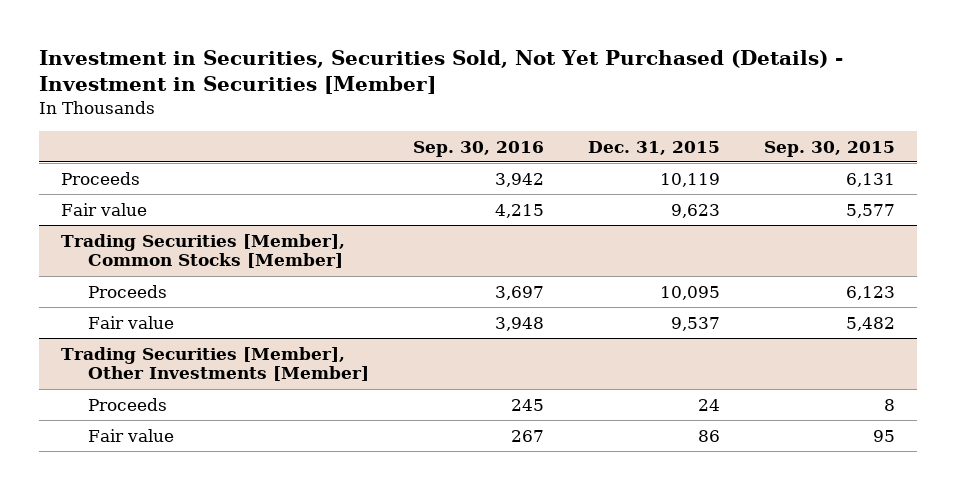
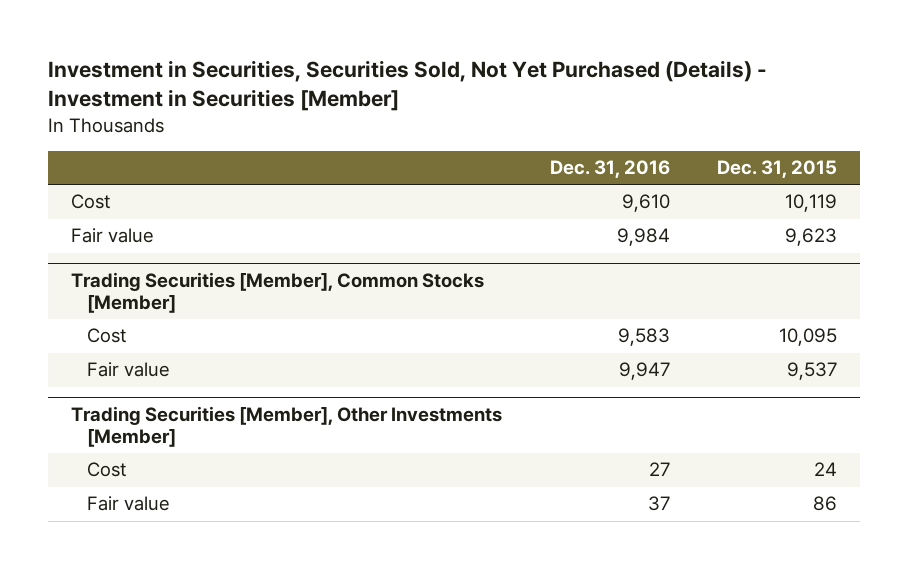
[412,140,544,157] Sep. 30, 2016 -> none
[763,140,895,157] Sep. 30, 2015 -> none
none -> [549,160,670,179] Dec. 31, 2016
[61,171,141,185] Proceeds -> [71,194,111,210] Cost
[87,284,167,298] Proceeds -> [86,328,126,344] Cost
[87,397,167,411] Proceeds -> [86,462,126,478] Cost

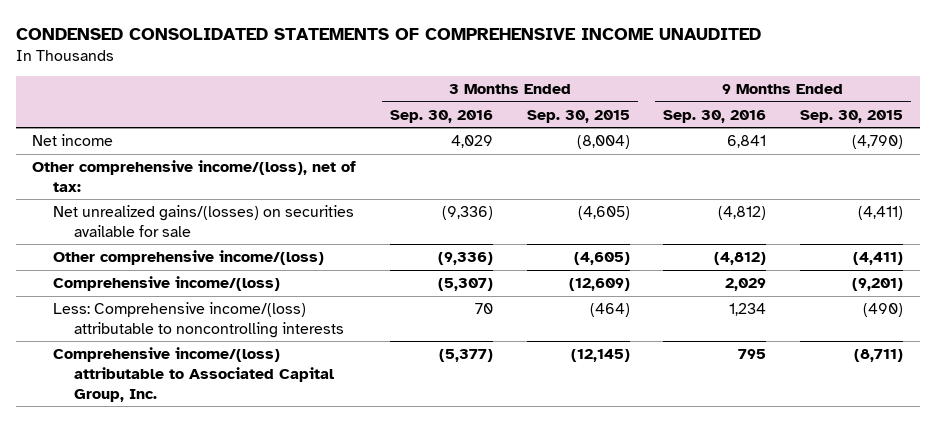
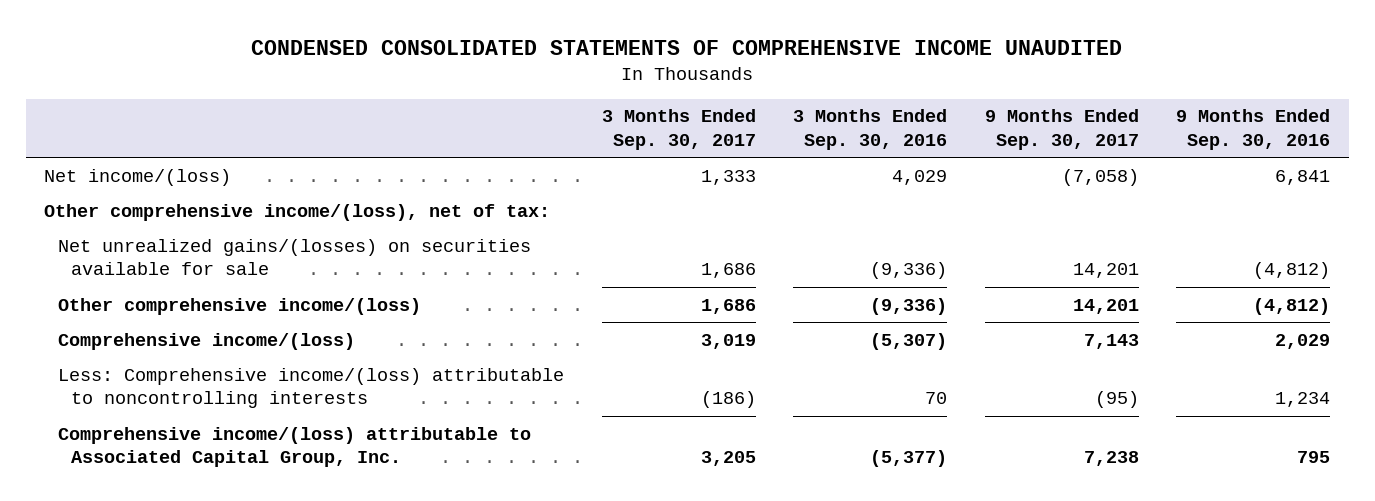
[526,109,630,123] Sep. 30, 2015 -> none
[799,109,903,123] Sep. 30, 2015 -> none
none -> [601,109,756,151] 3 Months Ended Sep. 30, 2017
none -> [984,109,1139,151] 9 Months Ended Sep. 30, 2017
[32,134,114,147] Net income -> [44,168,232,186] Net income/(loss)

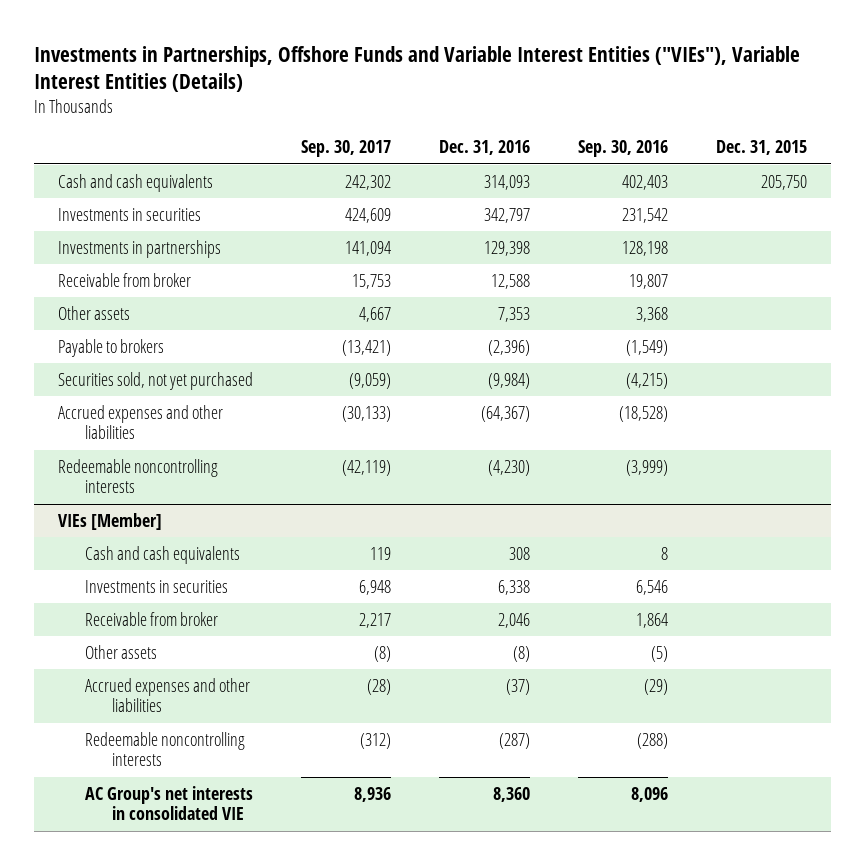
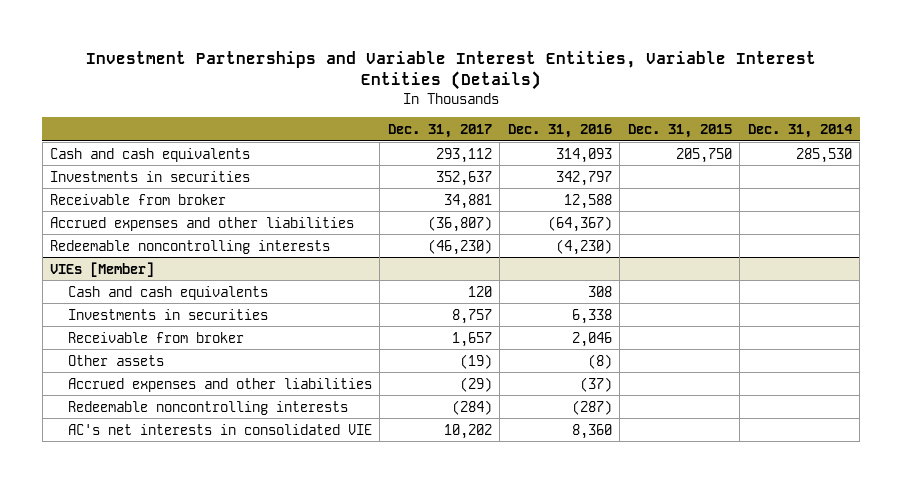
[34,45,801,93] Investments in Partnerships, Offshore Funds and Variable Interest Entities ("VIEs"), Variable Interest Entities (Details) -> [85,50,816,90] Investment Partnerships and Variable Interest Entities, Variable Interest Entities (Details)
[301,140,392,158] Sep. 30, 2017 -> none
[578,140,669,158] Sep. 30, 2016 -> none
none -> [387,123,492,138] Dec. 31, 2017
none -> [747,123,853,138] Dec. 31, 2014
[58,239,222,258] Investments in partnerships -> none
[58,305,131,320] Other assets -> none
[58,338,165,357] Payable to brokers -> none
[58,371,254,390] Securities sold, not yet purchased -> none
[85,785,254,821] AC Group's net interests in consolidated VIE -> [67,423,372,435] AC's net interests in consolidated VIE

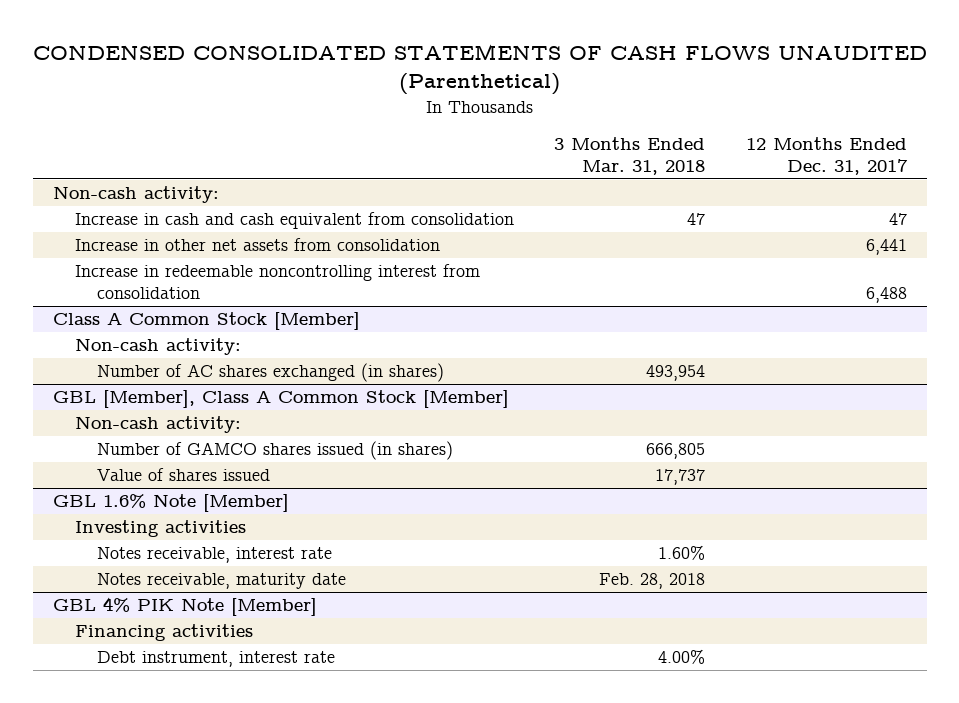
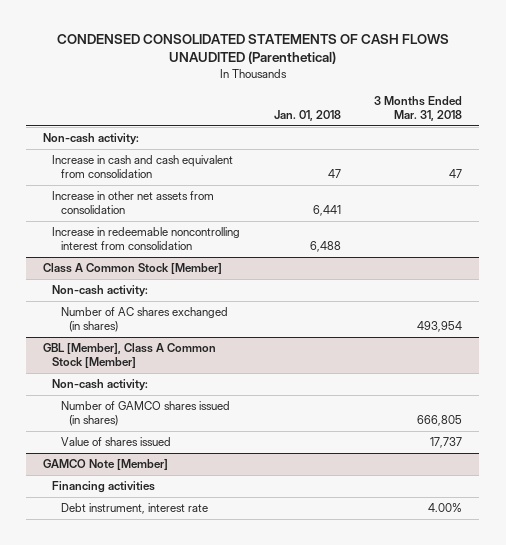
[745,136,908,175] 12 Months Ended Dec. 31, 2017 -> none
none -> [273,109,341,121] Jan. 01, 2018
[52,494,289,513] GBL 1.6% Note [Member] -> none
[74,520,246,538] Investing activities -> none
[96,547,332,564] Notes receivable, interest rate -> none
[96,573,346,590] Notes receivable, maturity date -> none
[52,597,317,617] GBL 4% PIK Note [Member] -> [43,459,169,471] GAMCO Note [Member]

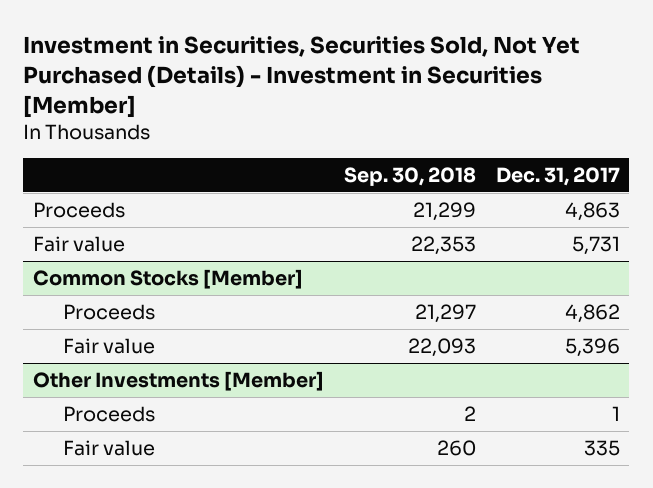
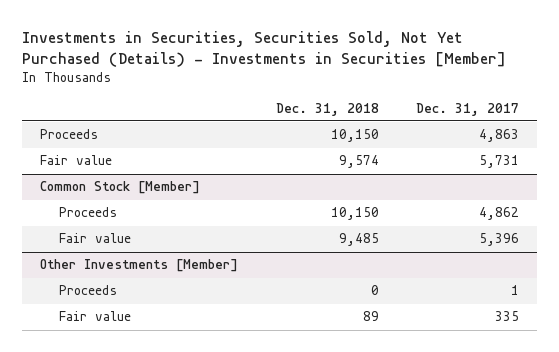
[23,36,581,118] Investment in Securities, Securities Sold, Not Yet Purchased (Details) - Investment in Securities [Member] -> [21,30,506,67] Investments in Securities, Securities Sold, Not Yet Purchased (Details) - Investments in Securities [Member]
[343,166,476,186] Sep. 30, 2018 -> none
none -> [275,102,379,116] Dec. 31, 2018
[33,268,304,289] Common Stocks [Member] -> [40,181,201,195] Common Stock [Member]

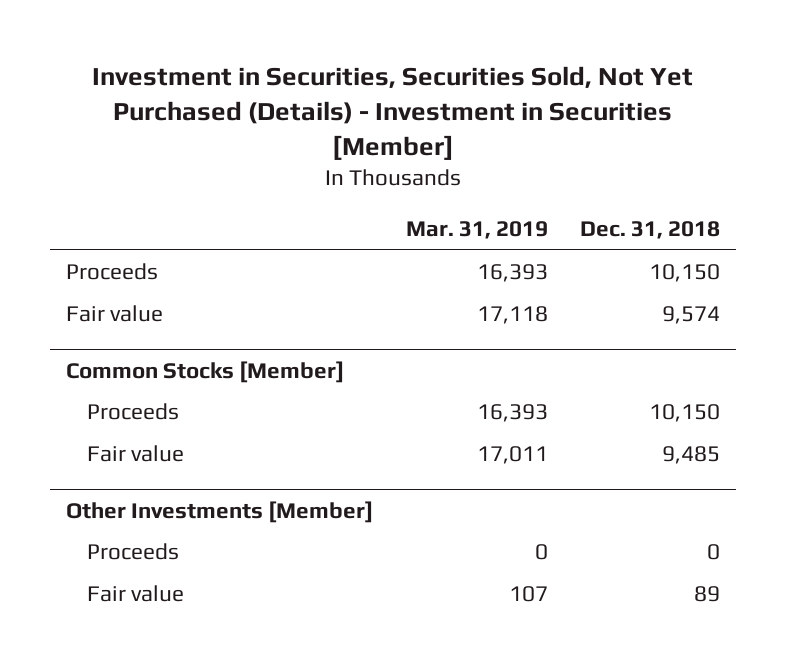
[21,30,506,67] Investments in Securities, Securities Sold, Not Yet Purchased (Details) - Investments in Securities [Member] -> [92,65,694,160] Investment in Securities, Securities Sold, Not Yet Purchased (Details) - Investment in Securities [Member]
[415,102,519,116] Dec. 31, 2017 -> none
none -> [405,221,548,240] Mar. 31, 2019
[40,181,201,195] Common Stock [Member] -> [66,360,345,383] Common Stocks [Member]

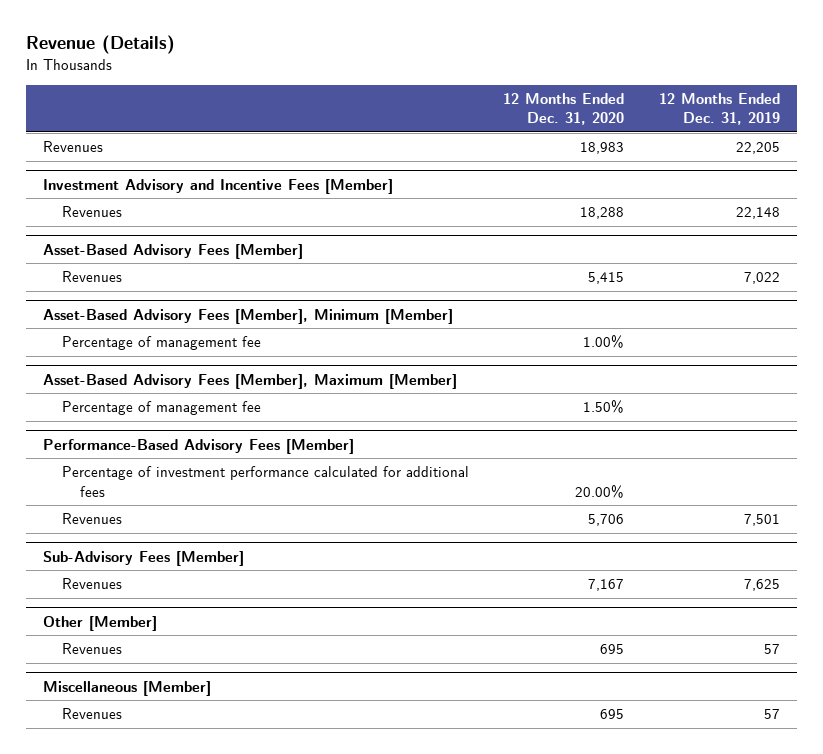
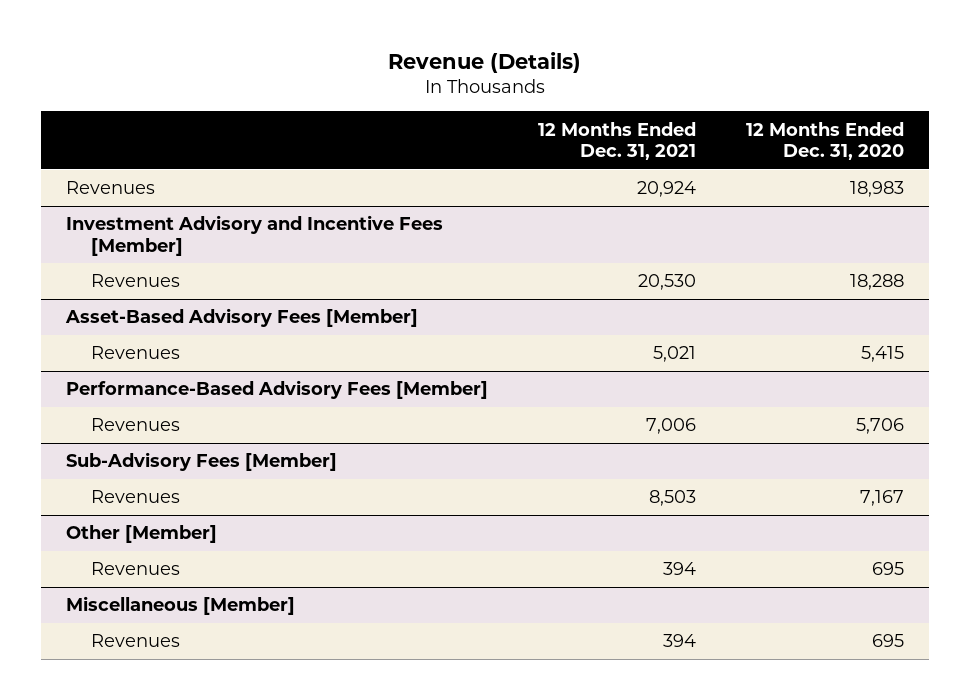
[659,92,781,126] 12 Months Ended Dec. 31, 2019 -> none
none -> [537,121,696,161] 12 Months Ended Dec. 31, 2021
[43,308,454,324] Asset-Based Advisory Fees [Member], Minimum [Member] -> none
[61,336,261,351] Percentage of management fee -> none
[43,373,458,389] Asset-Based Advisory Fees [Member], Maximum [Member] -> none
[61,401,261,416] Percentage of management fee -> none
[61,466,469,497] Percentage of investment performance calculated for additional fees -> none

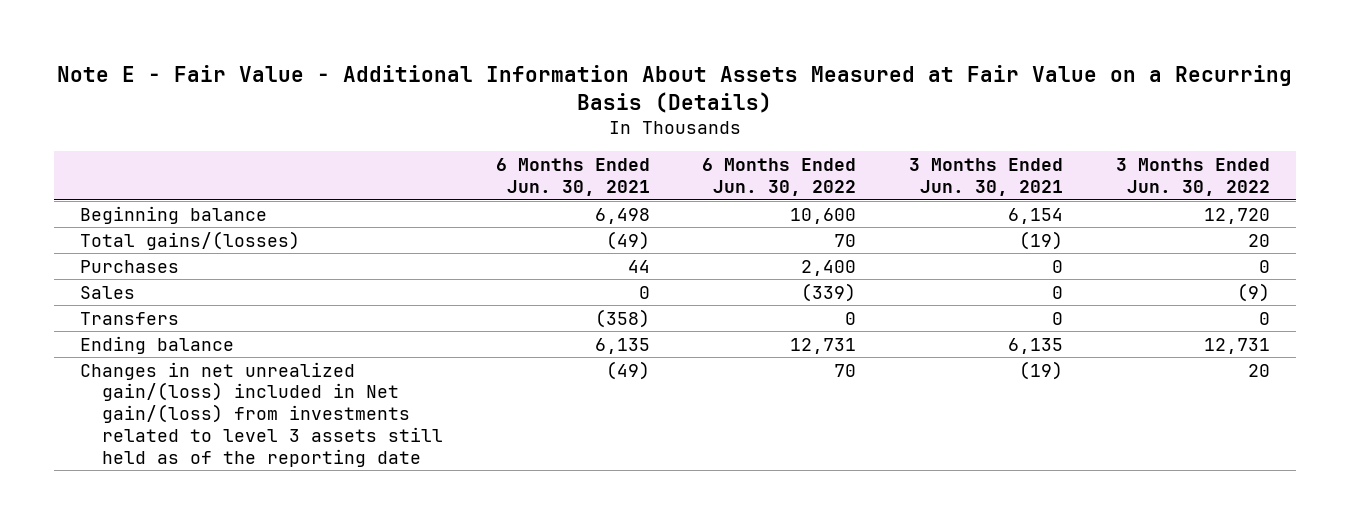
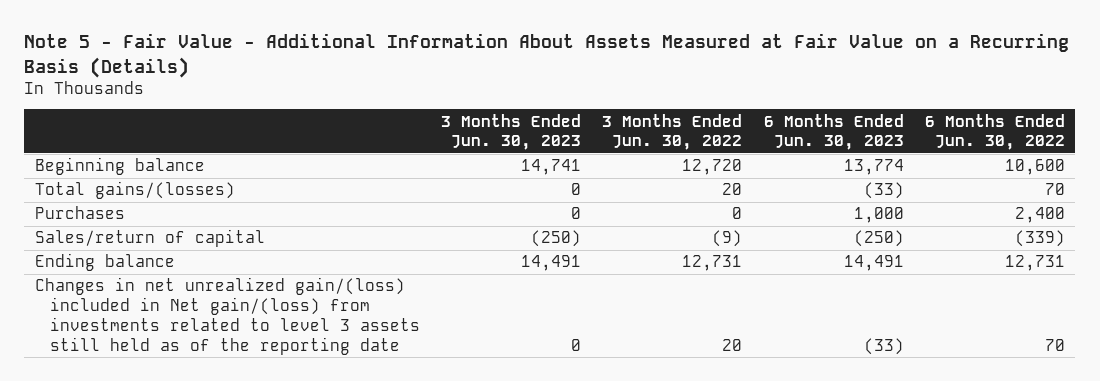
[56,64,1292,113] Note E - Fair Value - Additional Information About Assets Measured at Fair Value on a Recurring Basis (Details) -> [24,33,1070,78] Note 5 - Fair Value - Additional Information About Assets Measured at Fair Value on a Recurring Basis (Details)
[495,158,650,196] 6 Months Ended Jun. 30, 2021 -> none
[909,158,1064,196] 3 Months Ended Jun. 30, 2021 -> none
none -> [441,113,582,151] 3 Months Ended Jun. 30, 2023
none -> [763,113,904,151] 6 Months Ended Jun. 30, 2023
[80,311,180,325] Transfers -> none
[80,285,136,299] Sales -> [34,229,265,248] Sales/return of capital

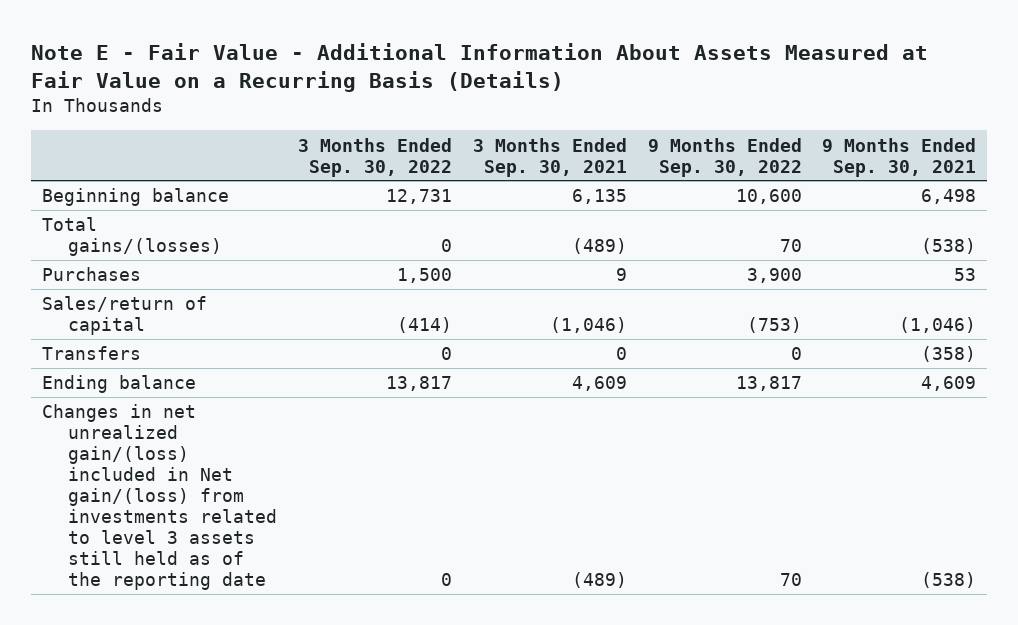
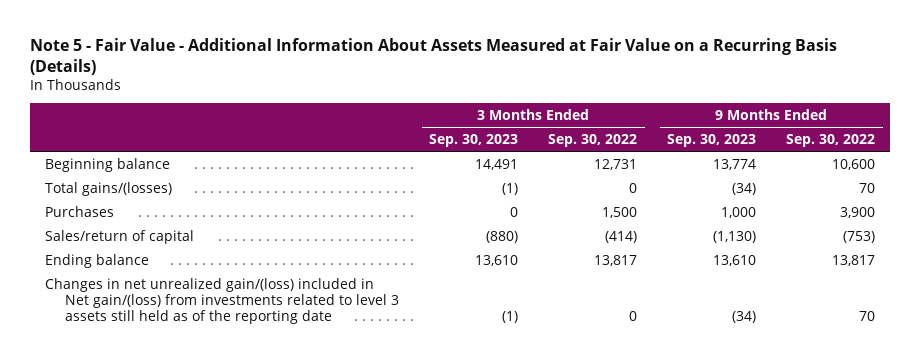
[31,42,929,92] Note E - Fair Value - Additional Information About Assets Measured at Fair Value on a Recurring Basis (Details) -> [29,37,837,75] Note 5 - Fair Value - Additional Information About Assets Measured at Fair Value on a Recurring Basis (Details)
[472,137,627,177] 3 Months Ended Sep. 30, 2021 -> none
[822,137,977,177] 9 Months Ended Sep. 30, 2021 -> none
none -> [429,133,519,147] Sep. 30, 2023
none -> [667,133,757,147] Sep. 30, 2023
[41,346,141,361] Transfers -> none

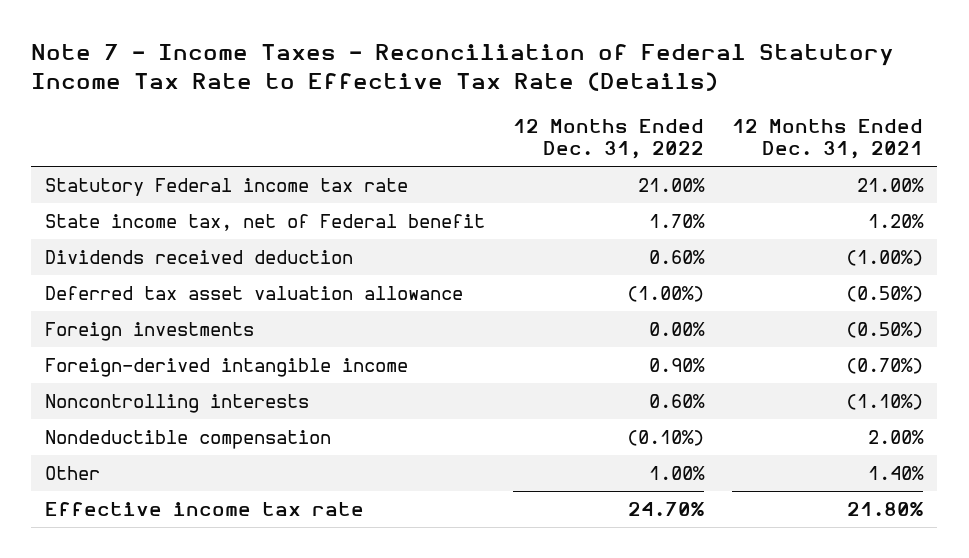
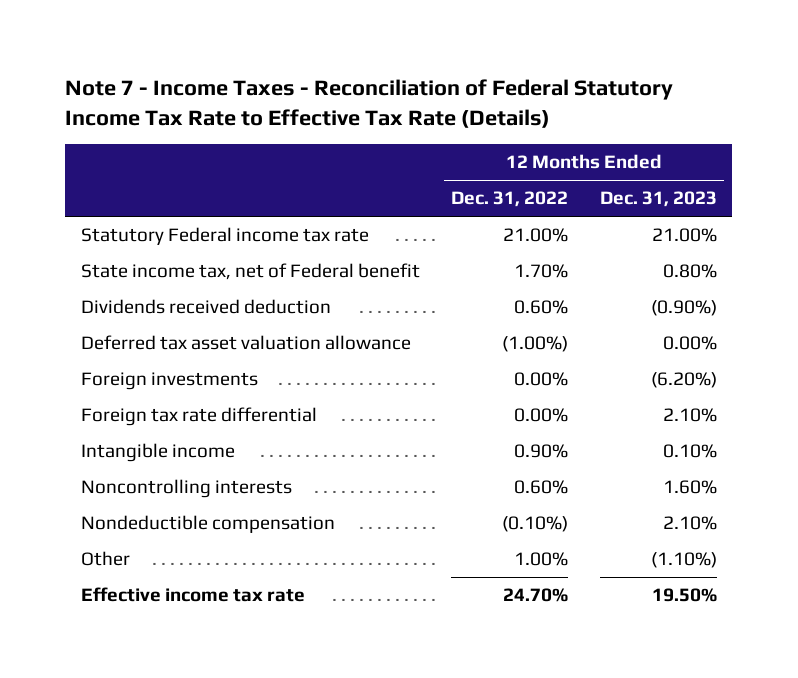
[732,118,924,160] 12 Months Ended Dec. 31, 2021 -> none
none -> [599,191,717,208] Dec. 31, 2023
none -> [81,407,318,427] Foreign tax rate differential
[45,358,409,378] Foreign-derived intangible income -> [81,443,236,463] Intangible income

